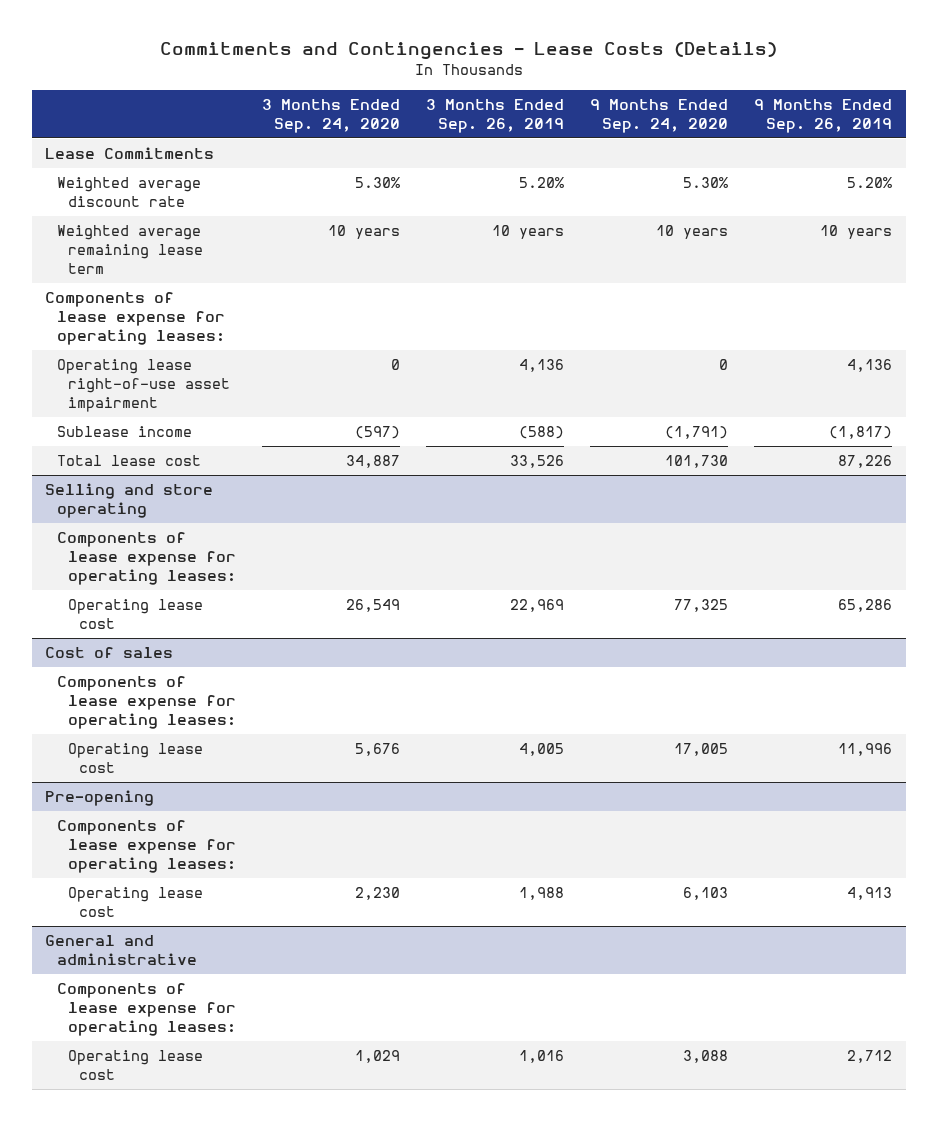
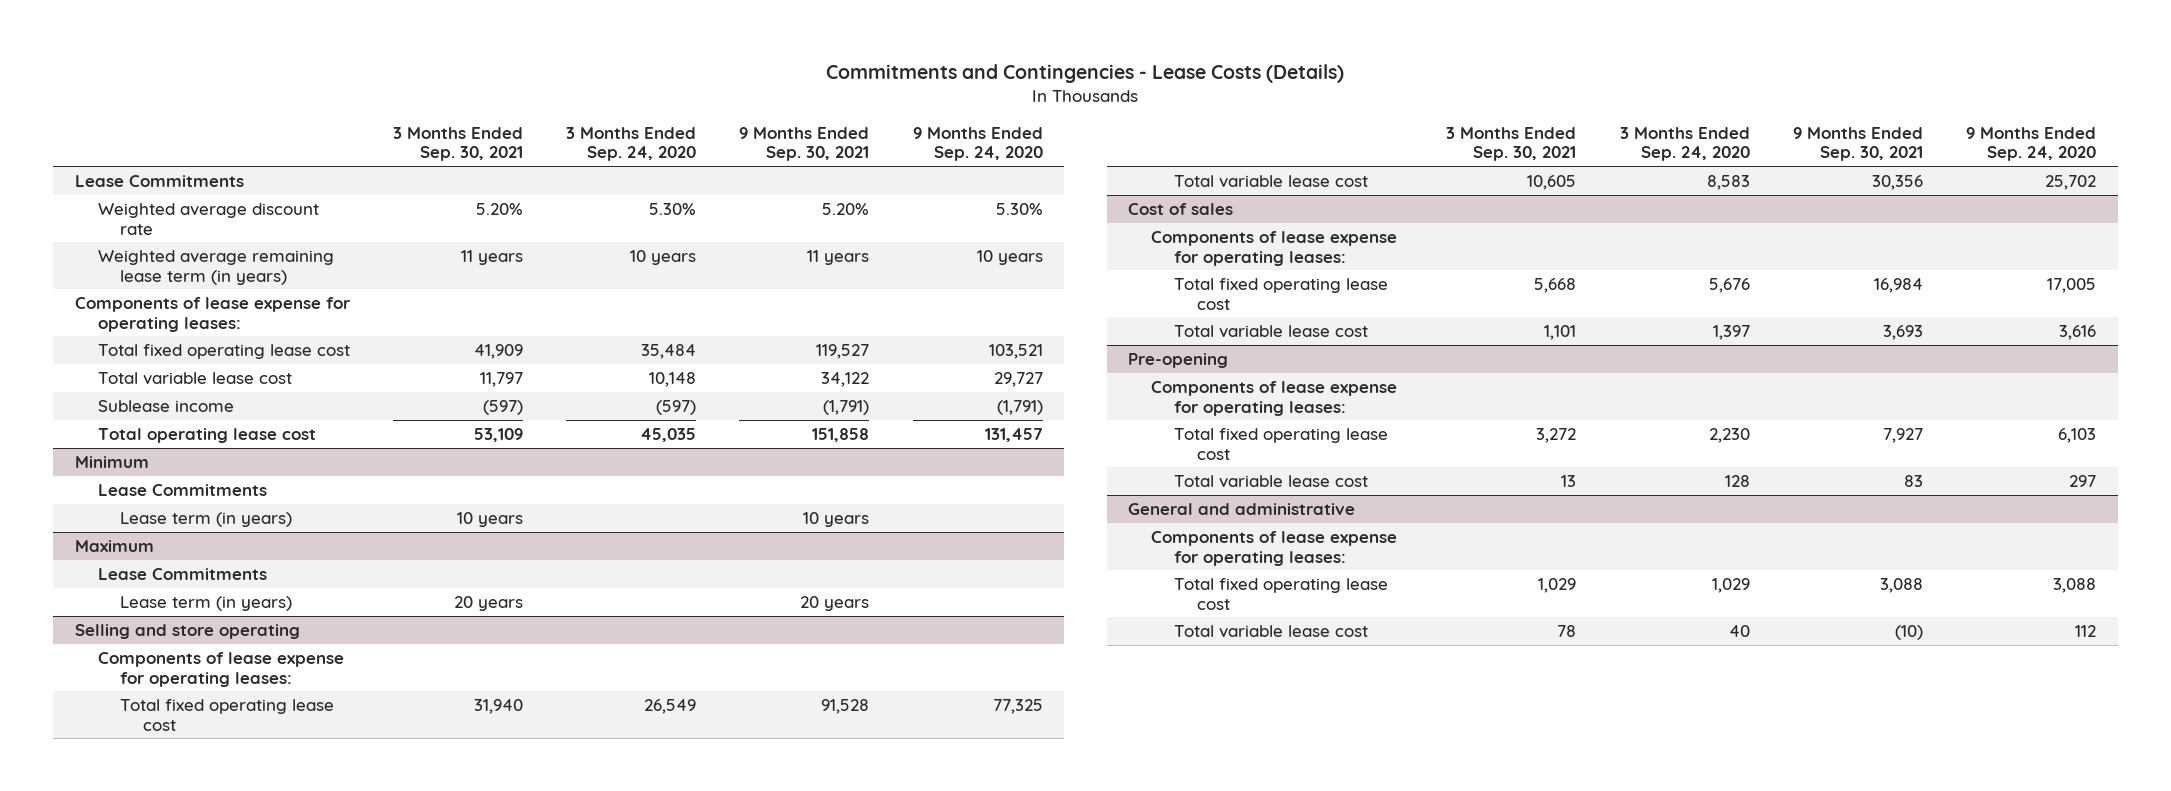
[426,98,565,134] 3 Months Ended Sep. 26, 2019 -> none
[754,98,893,134] 9 Months Ended Sep. 26, 2019 -> none
none -> [392,126,523,162] 3 Months Ended Sep. 30, 2021
none -> [739,126,870,162] 9 Months Ended Sep. 30, 2021
[56,225,203,275] Weighted average remaining lease term -> [97,249,334,285] Weighted average remaining lease term (in years)
[56,359,230,413] Operating lease right-of-use asset impairment -> none
none -> [97,343,350,359] Total fixed operating lease cost
none -> [97,371,292,385] Total variable lease cost
[56,455,201,467] Total lease cost -> [97,427,316,443] Total operating lease cost
[345,455,400,469] 34,887 -> [640,427,697,442] 45,035
[665,455,729,469] 101,730 -> [984,427,1043,442] 131,457
none -> [74,455,149,468] Minimum
none -> [97,483,267,496] Lease Commitments
none -> [120,511,293,527] Lease term (in years)
none -> [74,539,154,552] Maximum
none -> [97,567,267,580] Lease Commitments
none -> [120,595,293,611] Lease term (in years)
[67,599,203,630] Operating lease cost -> [120,698,335,731] Total fixed operating lease cost
none -> [1173,174,1368,188] Total variable lease cost
[67,743,203,774] Operating lease cost -> [1173,277,1388,310] Total fixed operating lease cost
none -> [1173,324,1368,338] Total variable lease cost
[67,887,203,918] Operating lease cost -> [1173,427,1388,460] Total fixed operating lease cost
none -> [1173,474,1368,488] Total variable lease cost
[67,1050,203,1081] Operating lease cost -> [1173,577,1388,610] Total fixed operating lease cost
none -> [1173,624,1368,638] Total variable lease cost

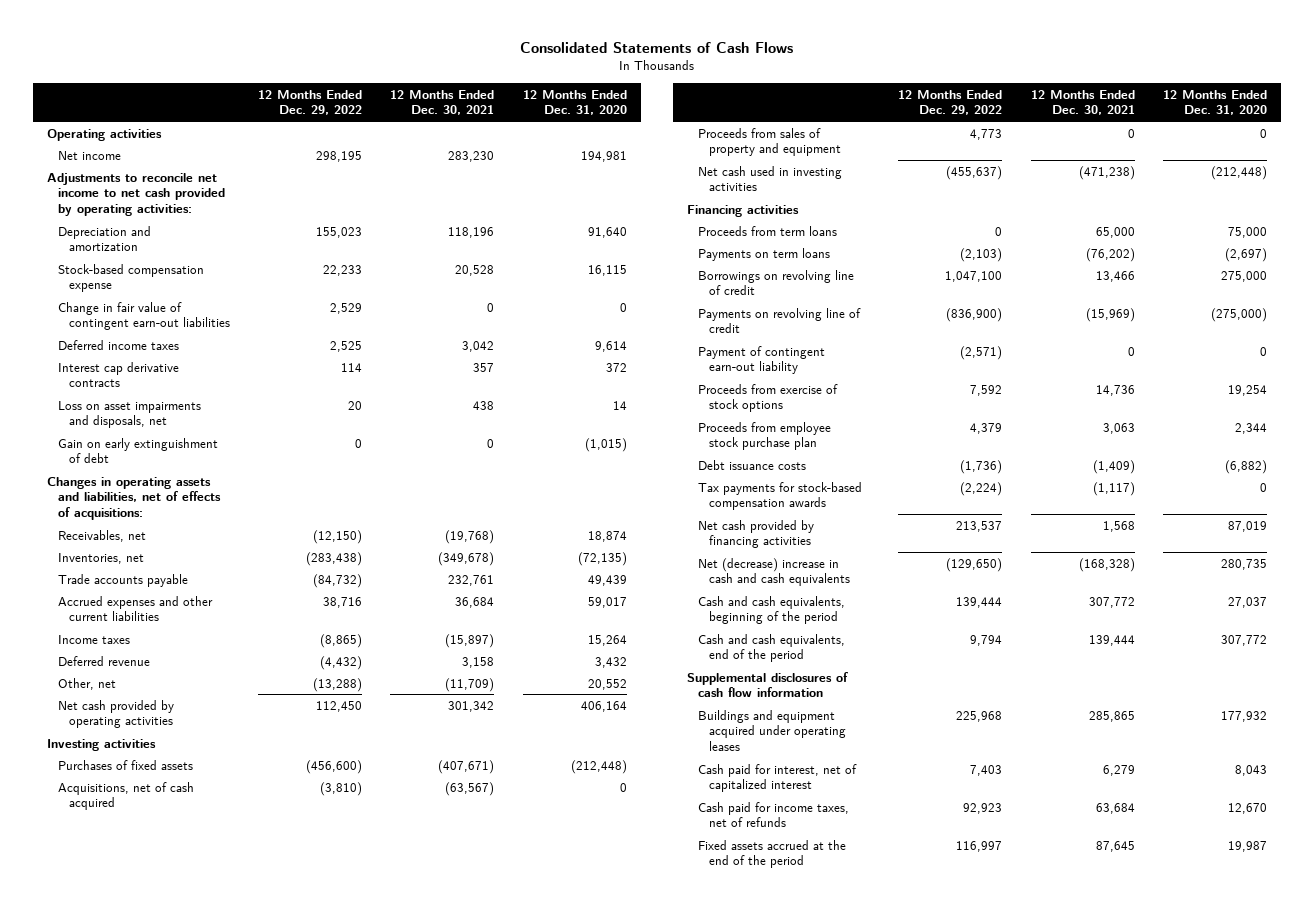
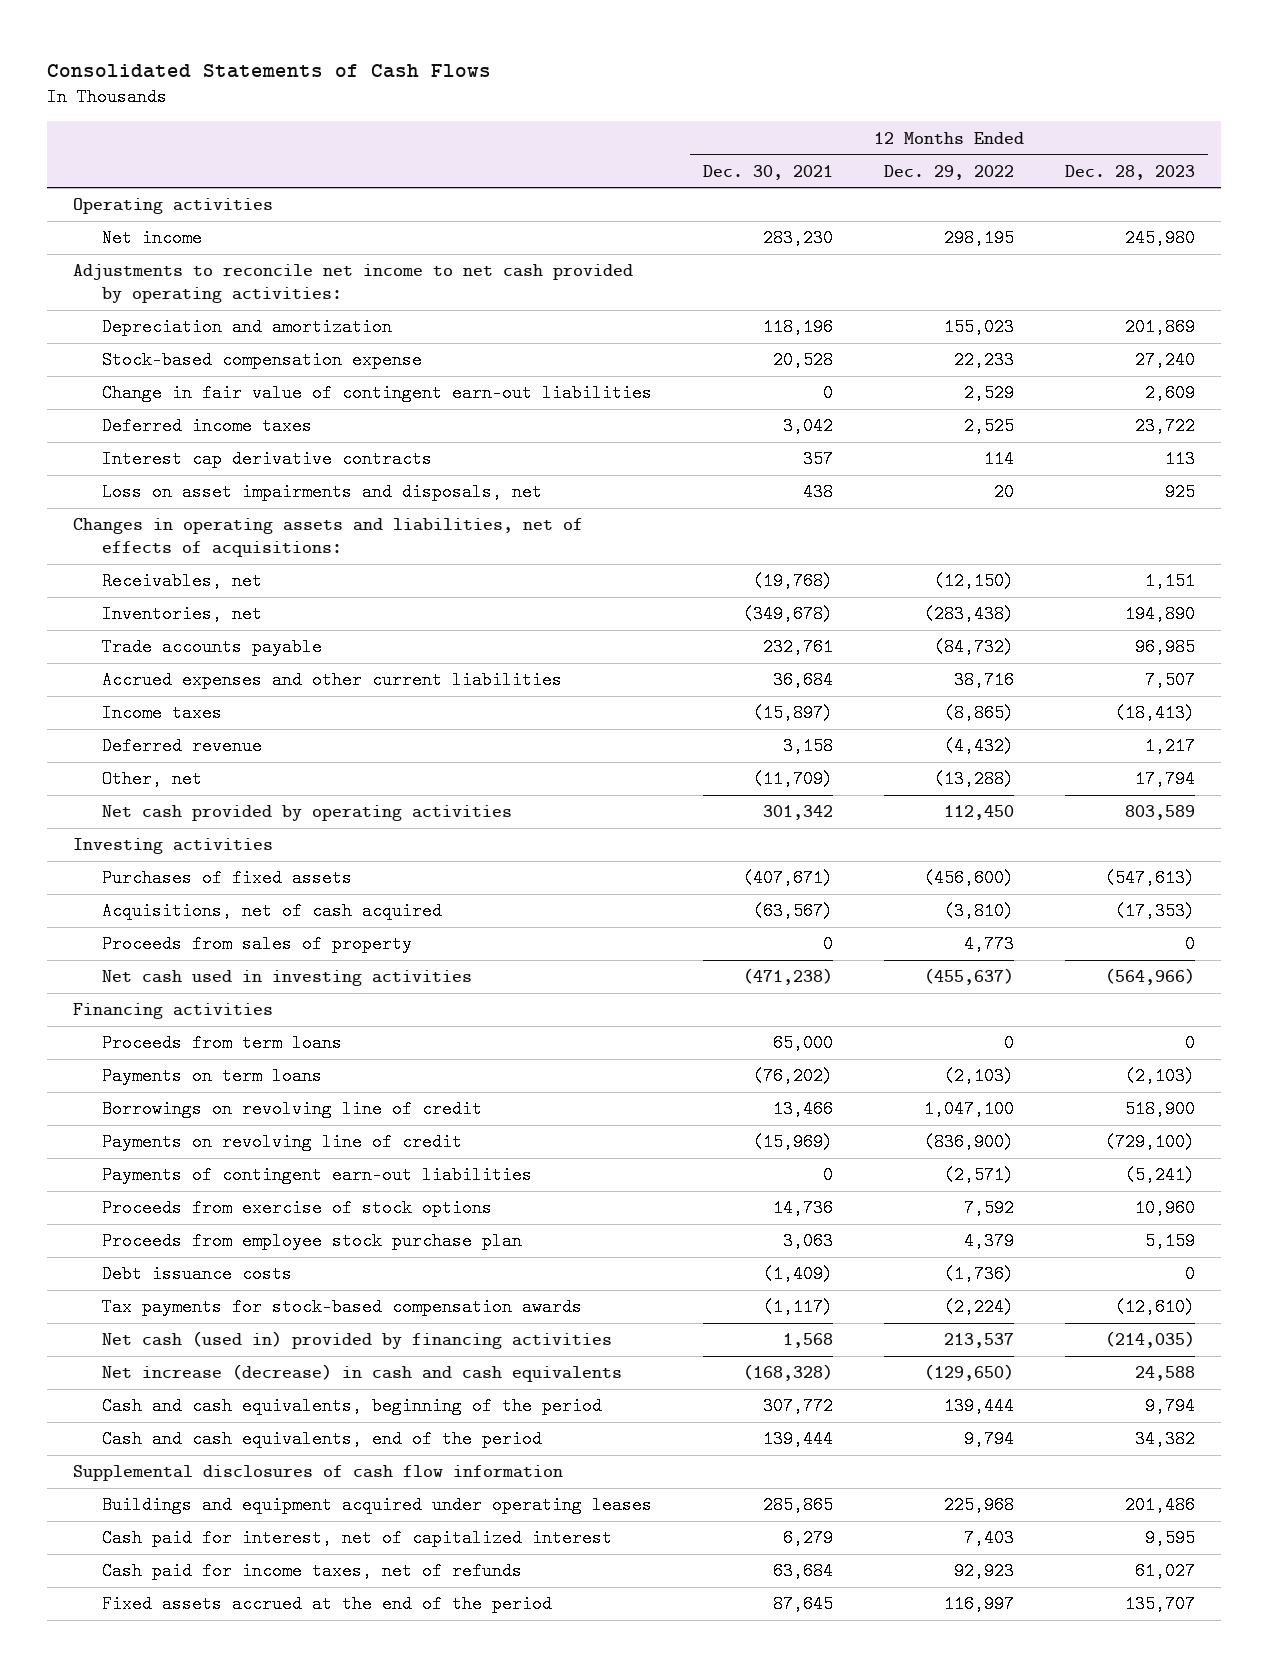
[522,89,627,116] 12 Months Ended Dec. 31, 2020 -> none
none -> [1065,164,1196,180] Dec. 28, 2023
[57,437,218,464] Gain on early extinguishment of debt -> none
[698,127,842,157] Proceeds from sales of property and equipment -> [101,935,412,954] Proceeds from sales of property
[698,345,826,375] Payment of contingent earn-out liability -> [101,1166,532,1185] Payments of contingent earn-out liabilities
[698,519,815,549] Net cash provided by financing activities -> [101,1331,612,1350] Net cash (used in) provided by financing activities
[698,557,851,587] Net (decrease) increase in cash and cash equivalents -> [101,1364,622,1383] Net increase (decrease) in cash and cash equivalents

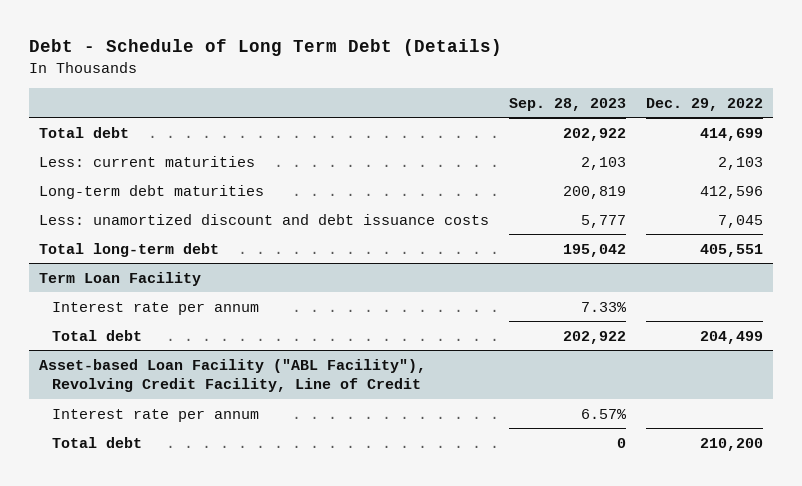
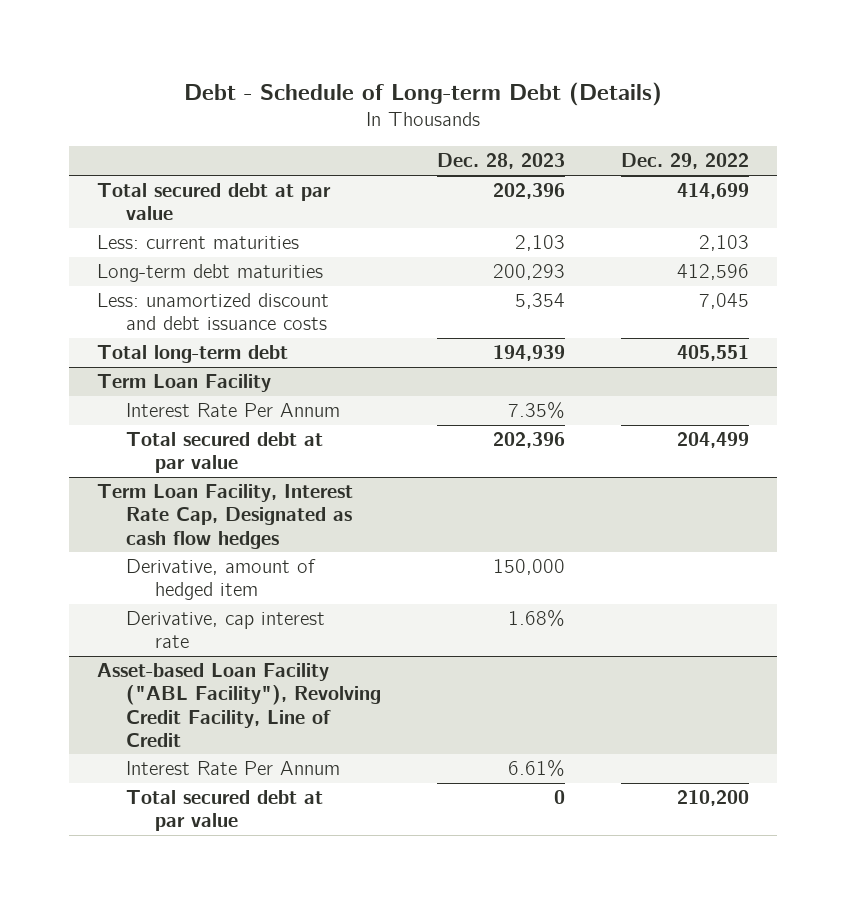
[28,39,502,57] Debt - Schedule of Long Term Debt (Details) -> [184,81,663,106] Debt - Schedule of Long-term Debt (Details)
[508,97,626,111] Sep. 28, 2023 -> none
none -> [436,153,565,170] Dec. 28, 2023
[38,126,129,138] Total debt -> [96,183,331,221] Total secured debt at par value
[52,301,260,315] Interest rate per annum -> [125,403,340,418] Interest Rate Per Annum
[52,329,143,341] Total debt -> [125,432,323,474] Total secured debt at par value
none -> [96,484,353,549] Term Loan Facility, Interest Rate Cap, Designated as cash flow hedges
none -> [125,559,316,601] Derivative, amount of hedged item
none -> [125,611,325,649] Derivative, cap interest rate
[52,408,260,422] Interest rate per annum -> [125,761,340,776] Interest Rate Per Annum
[52,436,143,448] Total debt -> [125,790,323,832] Total secured debt at par value

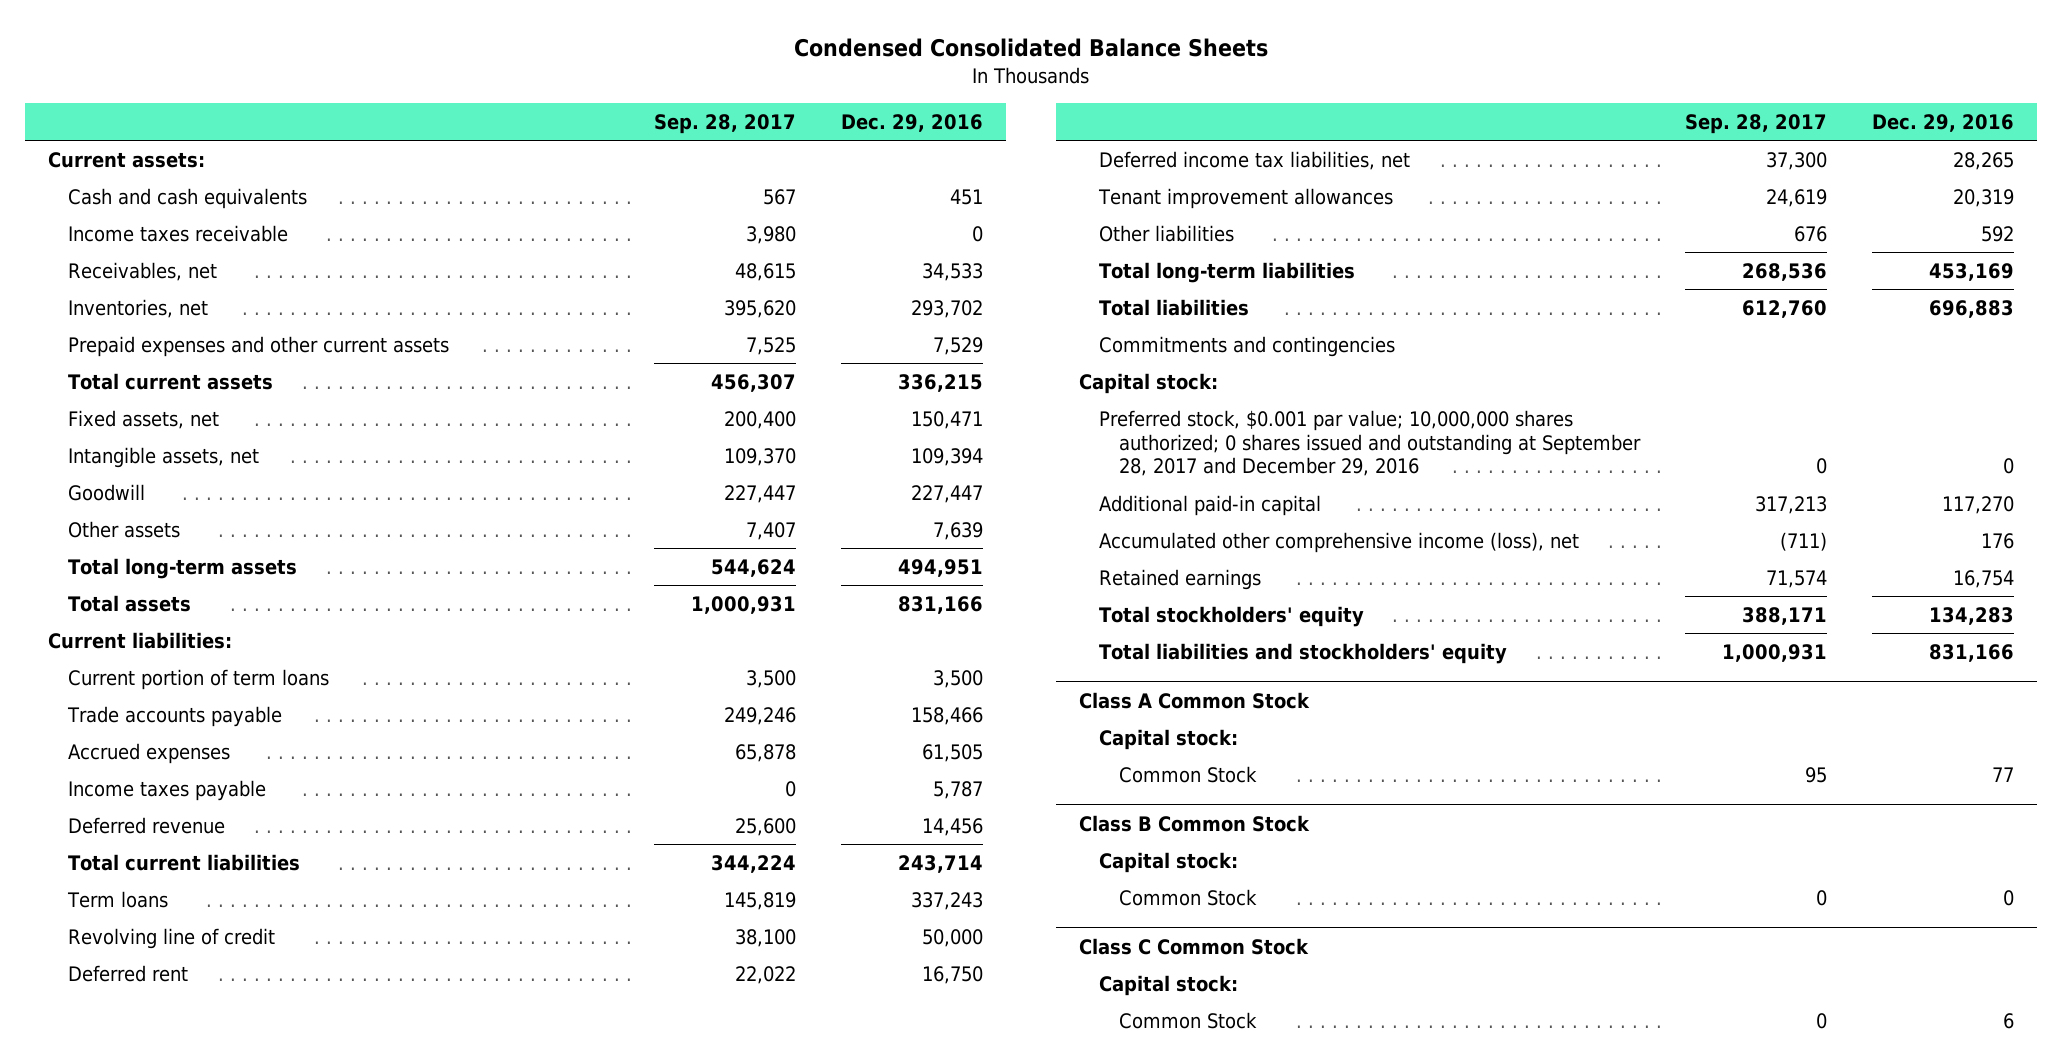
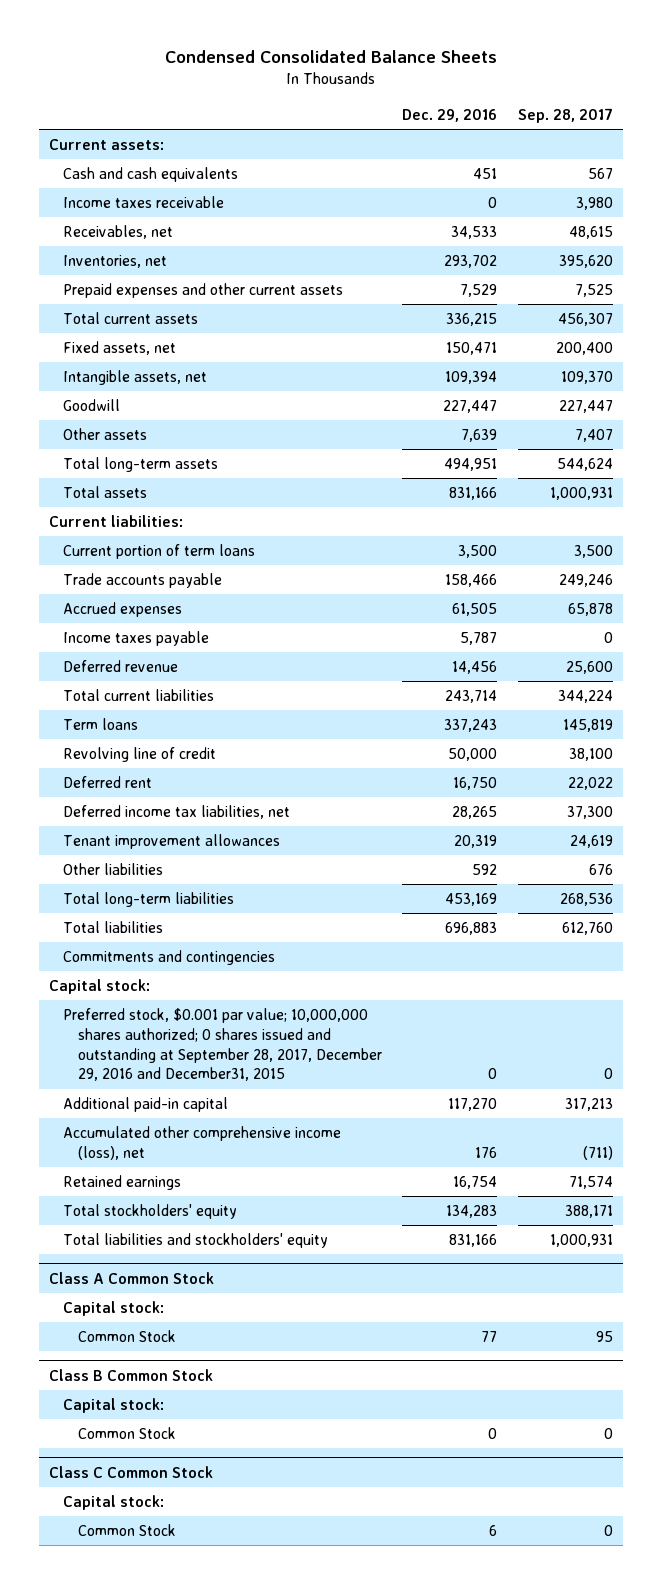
[1098,409,1641,477] Preferred stock, $0.001 par value; 10,000,000 shares authorized; 0 shares issued and outstanding at September 28, 2017 and December 29, 2016 -> [63,1008,383,1082] Preferred stock, $0.001 par value; 10,000,000 shares authorized; 0 shares issued and outstanding at September 28, 2017, December 29, 2016 and December31, 2015

